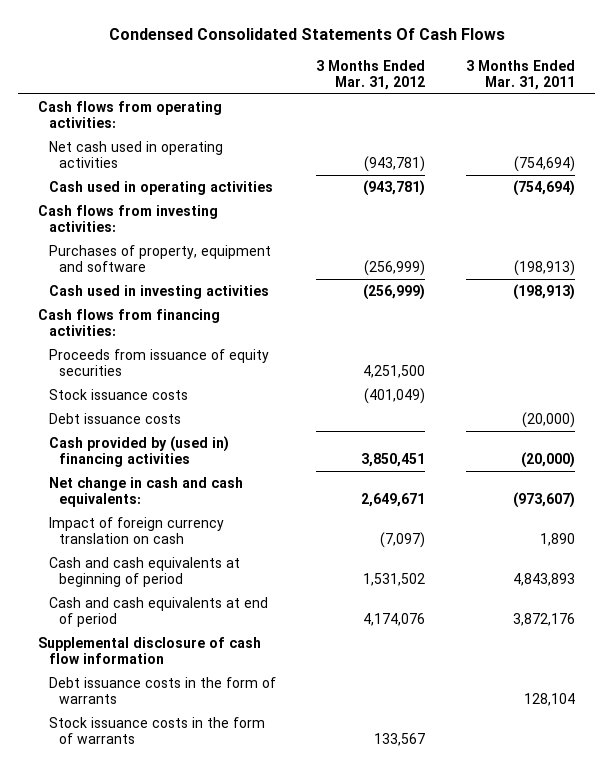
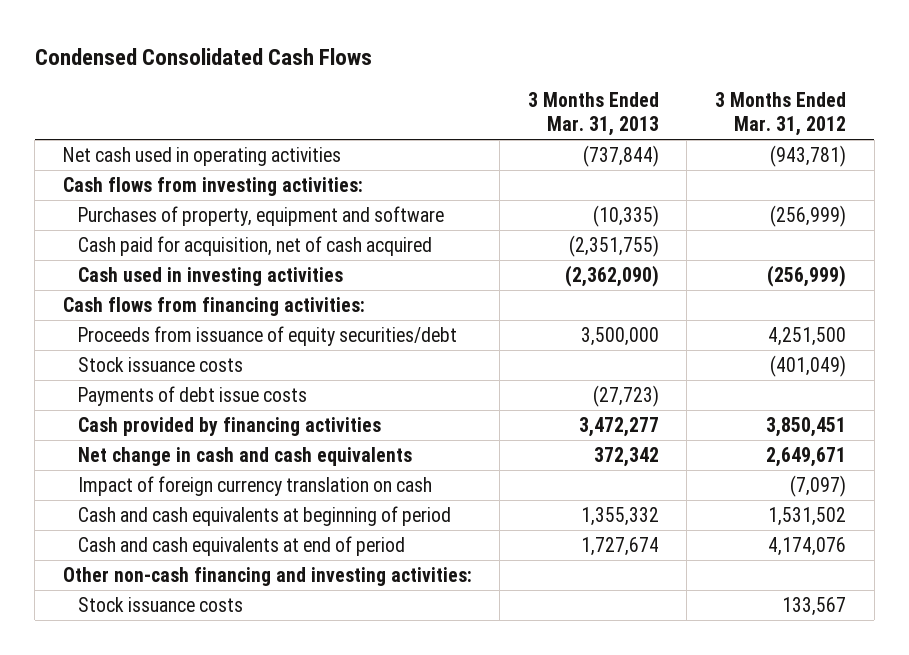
[108,27,505,40] Condensed Consolidated Statements Of Cash Flows -> [34,48,372,66] Condensed Consolidated Cash Flows
[466,59,576,91] 3 Months Ended Mar. 31, 2011 -> none
none -> [527,92,659,137] 3 Months Ended Mar. 31, 2013
[38,100,223,129] Cash flows from operating activities: -> none
[48,180,273,195] Cash used in operating activities -> none
none -> [78,236,433,257] Cash paid for acquisition, net of cash acquired
[48,348,269,377] Proceeds from issuance of equity securities -> [78,326,458,347] Proceeds from issuance of equity securities/debt
[48,412,181,424] Debt issuance costs -> [78,386,308,407] Payments of debt issue costs
[48,435,229,468] Cash provided by (used in) financing activities -> [78,417,382,437] Cash provided by financing activities
[48,476,243,508] Net change in cash and cash equivalents: -> [78,447,413,467] Net change in cash and cash equivalents
[38,636,262,665] Supplemental disclosure of cash flow information -> none
[48,676,276,705] Debt issuance costs in the form of warrants -> none
none -> [62,567,472,587] Other non-cash financing and investing activities:
[48,716,265,745] Stock issuance costs in the form of warrants -> [78,597,244,613] Stock issuance costs

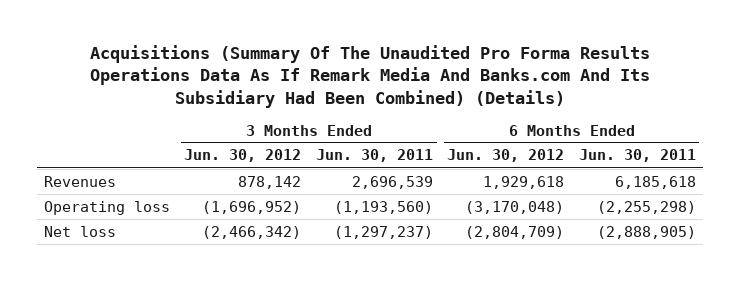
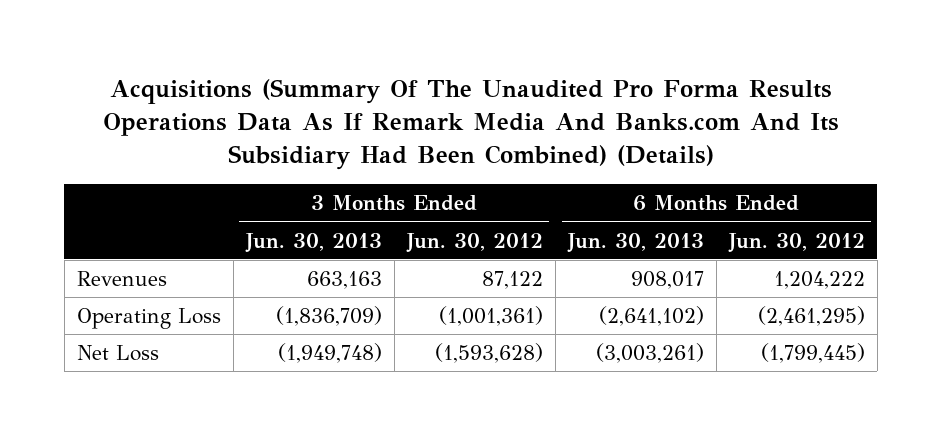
[315,149,433,163] Jun. 30, 2011 -> none
[578,149,696,163] Jun. 30, 2011 -> none
none -> [244,232,382,253] Jun. 30, 2013
none -> [566,232,704,253] Jun. 30, 2013
[238,175,302,189] 878,142 -> [481,271,543,290] 87,122
[483,175,565,189] 1,929,618 -> [773,271,865,290] 1,204,222
[44,200,171,215] Operating loss -> [76,308,221,330] Operating Loss
[202,200,302,214] (1,696,952) -> [438,306,543,327] (1,001,361)
[465,200,565,214] (3,170,048) -> [757,306,865,327] (2,461,295)
[44,225,117,237] Net loss -> [76,345,159,362] Net Loss
[202,225,302,239] (2,466,342) -> [434,343,543,364] (1,593,628)
[465,225,565,239] (2,804,709) -> [760,343,865,364] (1,799,445)

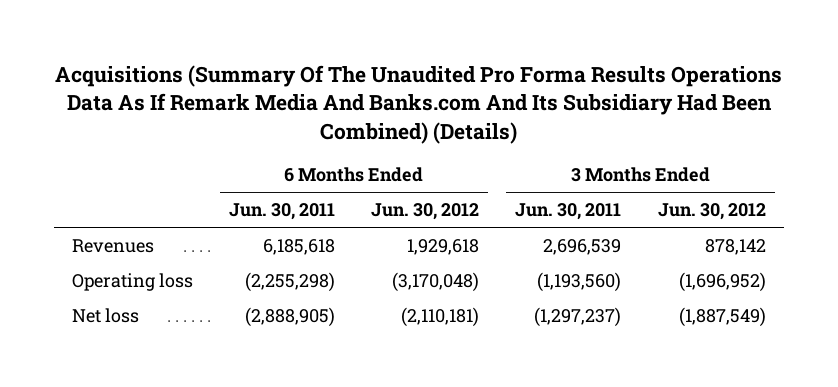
[244,232,382,253] Jun. 30, 2013 -> none
[566,232,704,253] Jun. 30, 2013 -> none
none -> [229,203,336,221] Jun. 30, 2011
none -> [515,203,622,221] Jun. 30, 2011
[481,271,543,290] 87,122 -> [704,239,766,256] 878,142
[773,271,865,290] 1,204,222 -> [407,239,480,256] 1,929,618
[76,308,221,330] Operating Loss -> [71,273,193,292] Operating loss
[438,306,543,327] (1,001,361) -> [678,272,766,293] (1,696,952)
[757,306,865,327] (2,461,295) -> [392,272,480,293] (3,170,048)
[76,345,159,362] Net Loss -> [71,308,139,324] Net loss
[434,343,543,364] (1,593,628) -> [678,307,766,328] (1,887,549)
[760,343,865,364] (1,799,445) -> [401,307,480,328] (2,110,181)

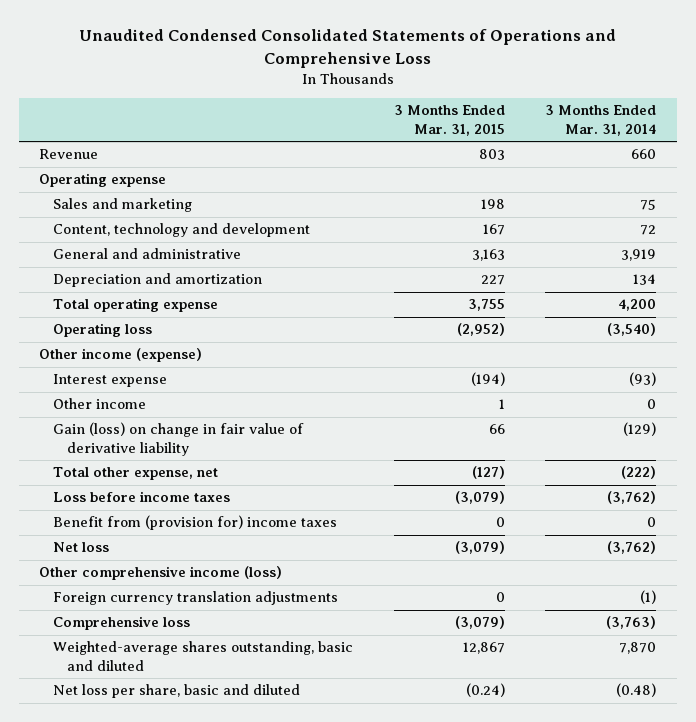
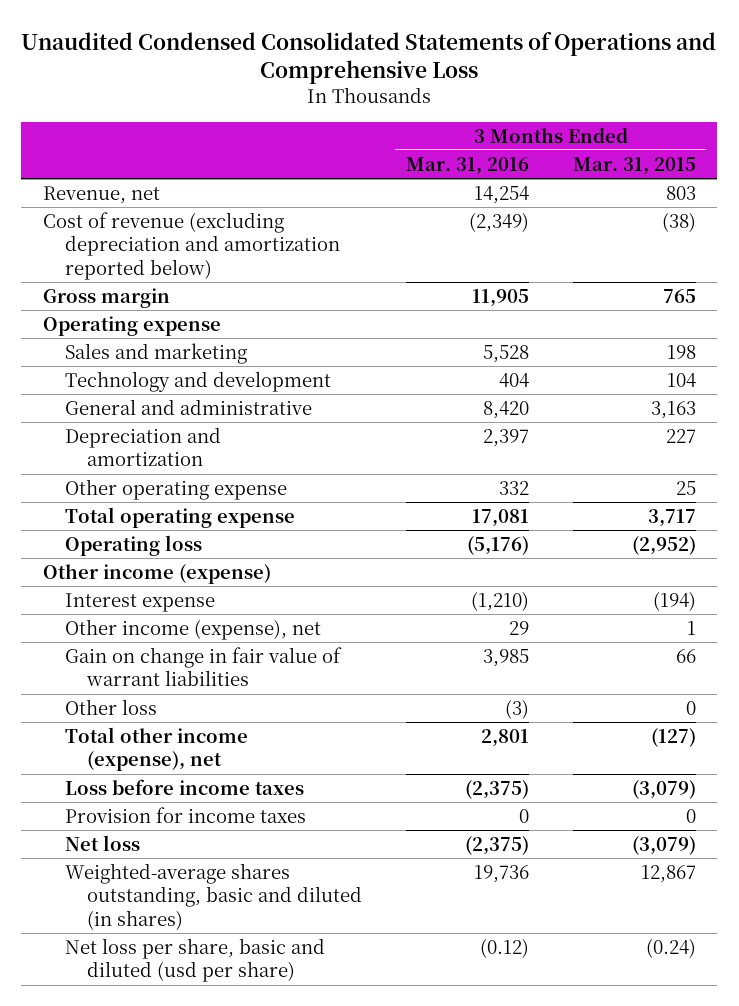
[545,105,657,136] 3 Months Ended Mar. 31, 2014 -> none
none -> [405,156,529,175] Mar. 31, 2016
[39,149,99,160] Revenue -> [43,185,161,204] Revenue, net
none -> [43,211,340,280] Cost of revenue (excluding depreciation and amortization reported below)
none -> [43,287,171,308] Gross margin
[52,223,310,238] Content, technology and development -> [64,370,331,392] Technology and development
[482,224,505,236] 167 -> [666,372,696,387] 104
none -> [64,478,287,500] Other operating expense
[467,299,505,312] 3,755 -> [647,508,696,527] 3,717
[52,398,146,410] Other income -> [64,618,321,640] Other income (expense), net
[52,422,304,456] Gain (loss) on change in fair value of derivative liability -> [64,646,342,687] Gain on change in fair value of warrant liabilities
none -> [64,698,157,715] Other loss
[52,467,218,481] Total other expense, net -> [64,726,248,772] Total other income (expense), net
[52,515,337,531] Benefit from (provision for) income taxes -> [64,806,306,823] Provision for income taxes
[39,566,283,581] Other comprehensive income (loss) -> none
[52,591,338,606] Foreign currency translation adjustments -> none
[52,616,190,631] Comprehensive loss -> none
[52,641,353,671] Weighted-average shares outstanding, basic and diluted -> [64,862,362,930] Weighted-average shares outstanding, basic and diluted (in shares)
[52,684,300,699] Net loss per share, basic and diluted -> [64,937,325,983] Net loss per share, basic and diluted (usd per share)

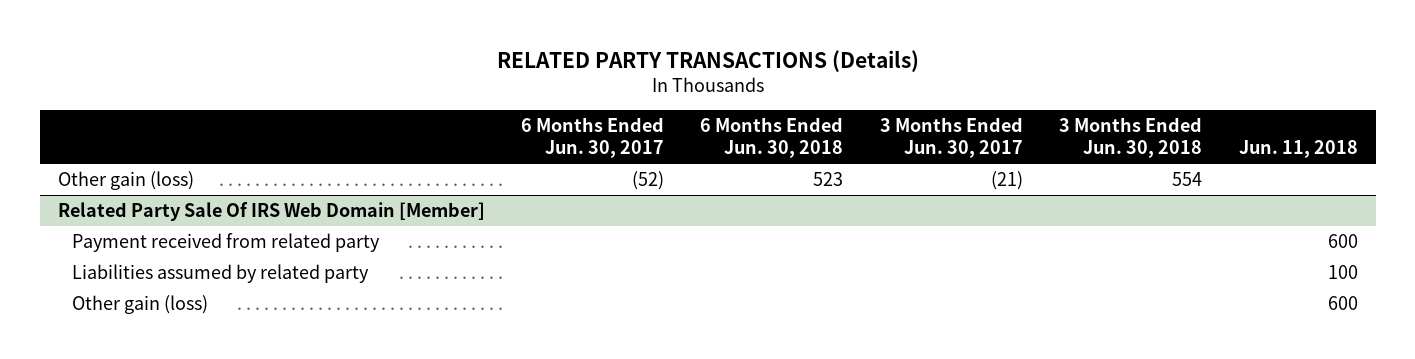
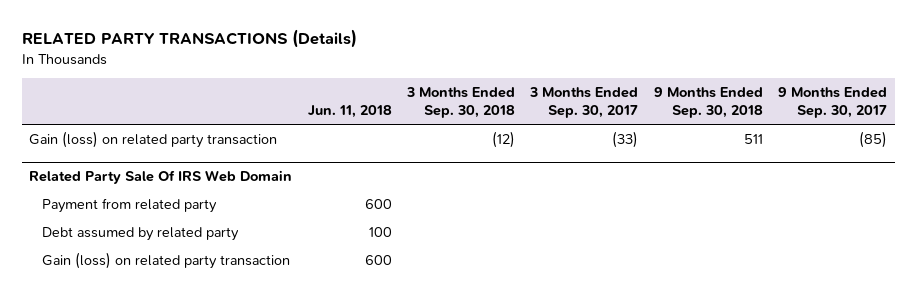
[521,116,665,159] 6 Months Ended Jun. 30, 2017 -> none
[700,116,844,159] 6 Months Ended Jun. 30, 2018 -> none
[879,116,1023,159] 3 Months Ended Jun. 30, 2017 -> none
[1059,116,1203,159] 3 Months Ended Jun. 30, 2018 -> none
none -> [406,86,516,119] 3 Months Ended Sep. 30, 2018
none -> [529,86,639,119] 3 Months Ended Sep. 30, 2017
none -> [653,86,763,119] 9 Months Ended Sep. 30, 2018
none -> [778,86,888,119] 9 Months Ended Sep. 30, 2017
[57,171,194,191] Other gain (loss) -> [29,130,278,148] Gain (loss) on related party transaction
[57,202,485,222] Related Party Sale Of IRS Web Domain [Member] -> [29,170,293,185] Related Party Sale Of IRS Web Domain
[71,233,380,253] Payment received from related party -> [41,197,217,213] Payment from related party
[71,264,369,284] Liabilities assumed by related party -> [41,226,239,241] Debt assumed by related party
[71,295,208,315] Other gain (loss) -> [41,251,290,269] Gain (loss) on related party transaction

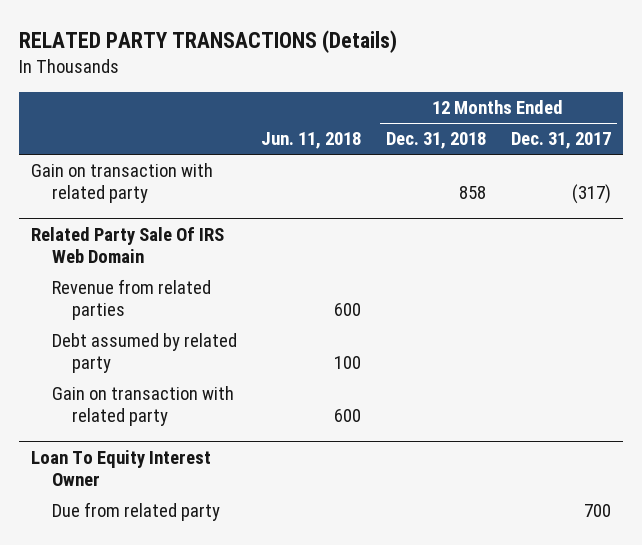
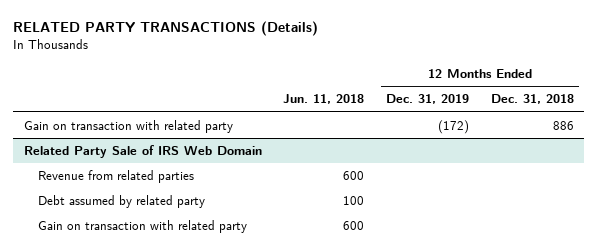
[510,132,611,150] Dec. 31, 2017 -> none
none -> [385,94,469,105] Dec. 31, 2019
[458,185,486,199] 858 -> [552,120,574,130] 886
[31,227,225,263] Related Party Sale Of IRS Web Domain -> [23,144,262,158] Related Party Sale of IRS Web Domain
[31,450,212,486] Loan To Equity Interest Owner -> none
[51,502,220,522] Due from related party -> none

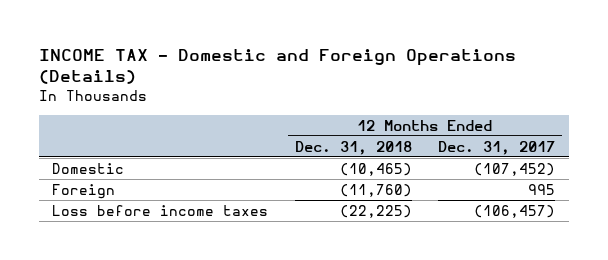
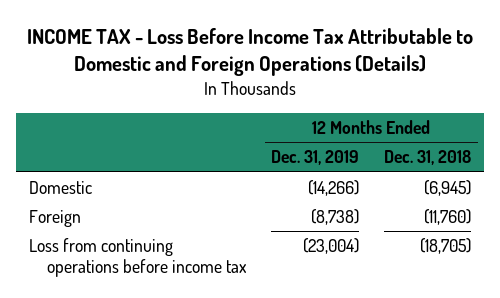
[38,48,516,85] INCOME TAX - Domestic and Foreign Operations (Details) -> [27,27,474,77] INCOME TAX - Loss Before Income Tax Attributable to Domestic and Foreign Operations (Details)
[438,140,556,155] Dec. 31, 2017 -> none
none -> [271,150,360,166] Dec. 31, 2019
[339,162,412,176] (10,465) -> [424,180,472,197] (6,945)
[52,204,269,216] Loss before income taxes -> [28,238,248,278] Loss from continuing operations before income tax
[339,204,412,218] (22,225) -> [420,238,472,255] (18,705)

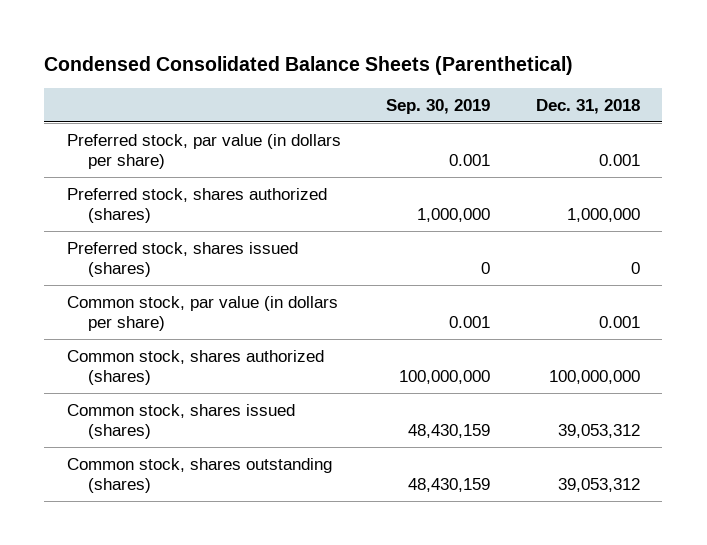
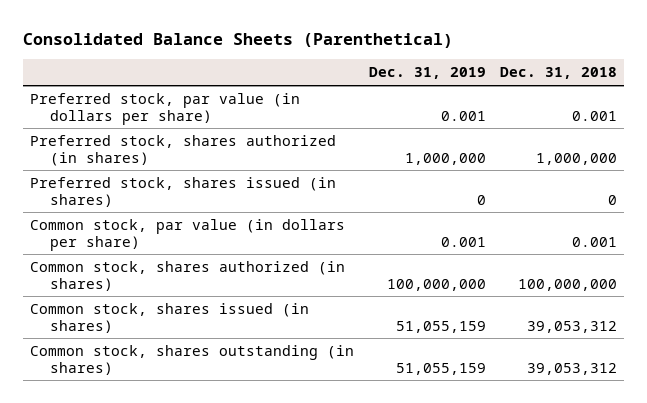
[44,55,574,75] Condensed Consolidated Balance Sheets (Parenthetical) -> [23,33,454,49] Consolidated Balance Sheets (Parenthetical)
[386,98,491,114] Sep. 30, 2019 -> none
none -> [368,67,486,80] Dec. 31, 2019
[67,187,328,224] Preferred stock, shares authorized (shares) -> [30,134,337,166] Preferred stock, shares authorized (in shares)
[67,241,299,278] Preferred stock, shares issued (shares) -> [30,176,337,207] Preferred stock, shares issued (in shares)
[67,349,325,386] Common stock, shares authorized (shares) -> [30,260,346,291] Common stock, shares authorized (in shares)
[67,403,296,440] Common stock, shares issued (shares) -> [30,302,310,333] Common stock, shares issued (in shares)
[67,457,333,494] Common stock, shares outstanding (shares) -> [30,344,355,375] Common stock, shares outstanding (in shares)

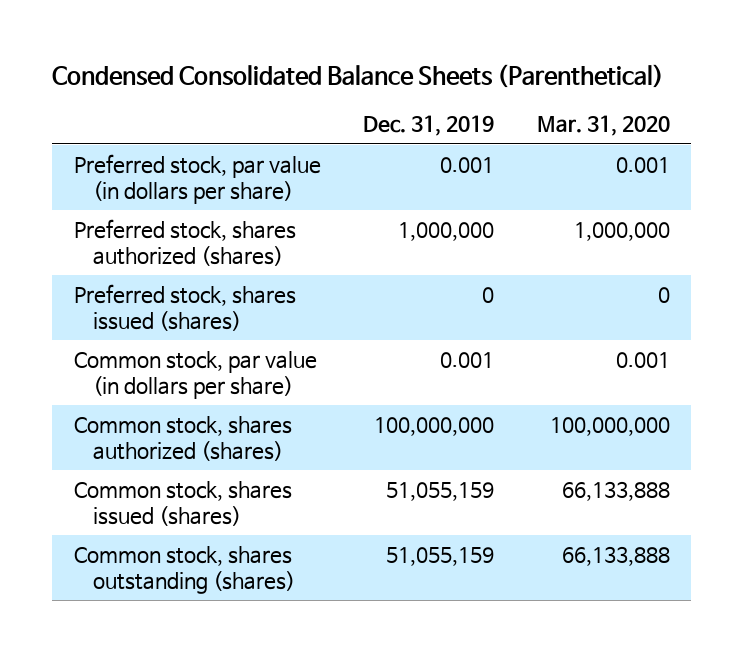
[23,33,454,49] Consolidated Balance Sheets (Parenthetical) -> [52,64,665,89] Condensed Consolidated Balance Sheets (Parenthetical)
[499,67,617,80] Dec. 31, 2018 -> none
none -> [536,115,670,137] Mar. 31, 2020
[30,134,337,166] Preferred stock, shares authorized (in shares) -> [73,219,296,266] Preferred stock, shares authorized (shares)
[30,176,337,207] Preferred stock, shares issued (in shares) -> [73,284,296,331] Preferred stock, shares issued (shares)
[30,260,346,291] Common stock, shares authorized (in shares) -> [73,416,292,461] Common stock, shares authorized (shares)
[30,302,310,333] Common stock, shares issued (in shares) -> [73,481,292,526] Common stock, shares issued (shares)
[30,344,355,375] Common stock, shares outstanding (in shares) -> [73,546,295,594] Common stock, shares outstanding (shares)

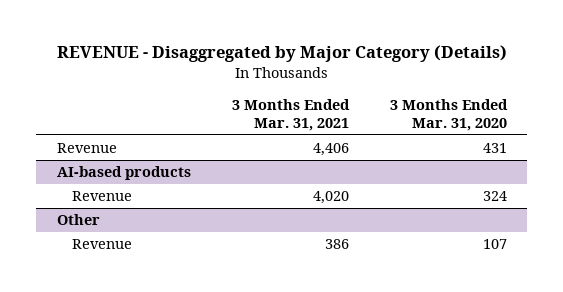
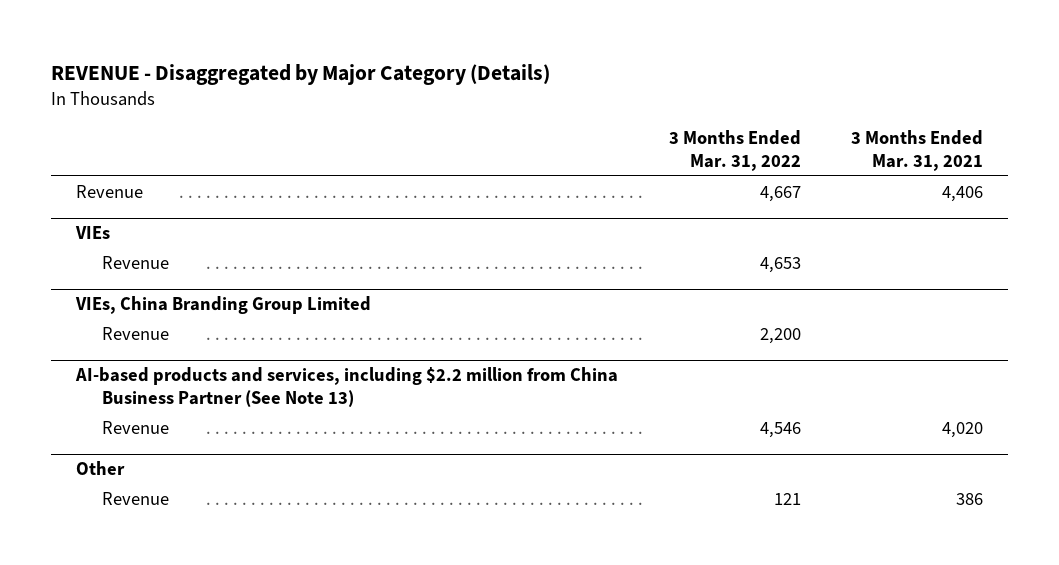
[389,98,508,131] 3 Months Ended Mar. 31, 2020 -> none
none -> [668,130,801,171] 3 Months Ended Mar. 31, 2022
none -> [75,226,111,240] VIEs
none -> [101,255,169,269] Revenue
none -> [75,296,372,315] VIEs, China Branding Group Limited
none -> [101,326,169,340] Revenue
[56,166,191,181] AI-based products -> [75,367,619,407] AI-based products and services, including $2.2 million from China Business Partner (See Note 13)

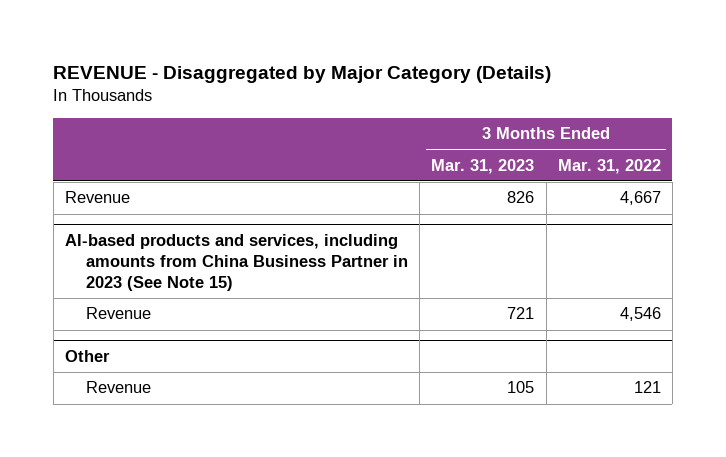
[850,130,983,171] 3 Months Ended Mar. 31, 2021 -> none
none -> [431,158,535,174] Mar. 31, 2023
[75,226,111,240] VIEs -> none
[101,255,169,269] Revenue -> none
[75,296,372,315] VIEs, China Branding Group Limited -> none
[101,326,169,340] Revenue -> none
[75,367,619,407] AI-based products and services, including $2.2 million from China Business Partner (See Note 13) -> [65,233,409,291] AI-based products and services, including amounts from China Business Partner in 2023 (See Note 15)

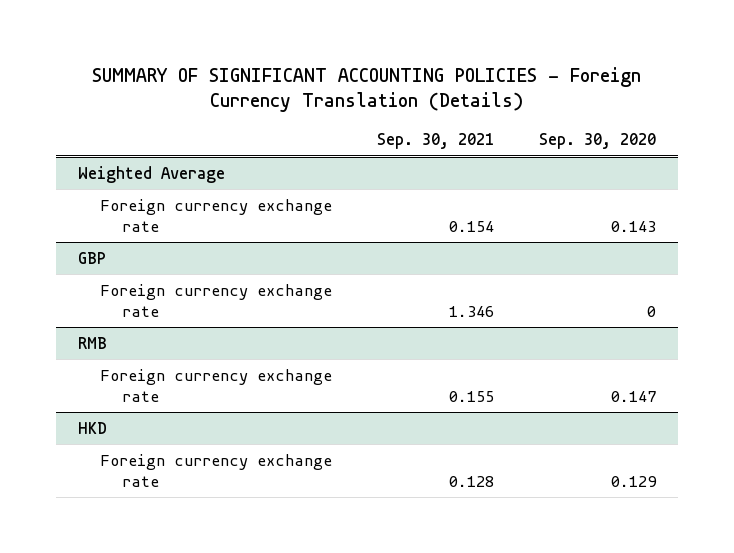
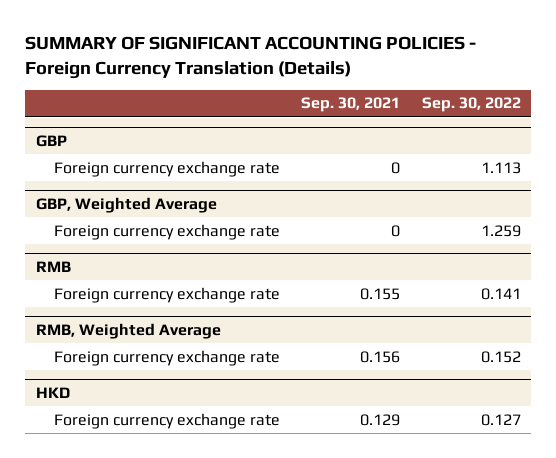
[538,133,656,150] Sep. 30, 2020 -> none
none -> [421,97,521,113] Sep. 30, 2022
[78,165,226,183] Weighted Average -> none
[99,198,332,232] Foreign currency exchange rate -> none
[448,305,494,317] 1.346 -> [391,161,401,174] 0
none -> [35,197,217,214] GBP, Weighted Average
none -> [53,223,280,240] Foreign currency exchange rate
none -> [35,323,221,340] RMB, Weighted Average
none -> [53,349,280,366] Foreign currency exchange rate
[448,475,494,487] 0.128 -> [360,413,401,426] 0.129

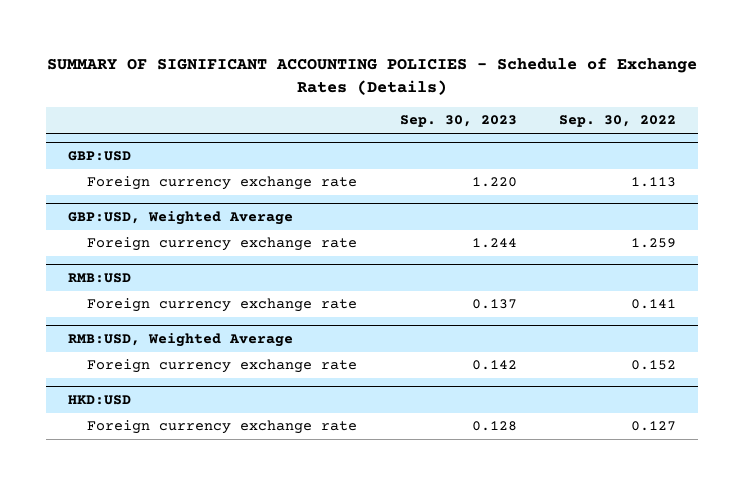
[24,36,476,80] SUMMARY OF SIGNIFICANT ACCOUNTING POLICIES - Foreign Currency Translation (Details) -> [47,58,698,96] SUMMARY OF SIGNIFICANT ACCOUNTING POLICIES - Schedule of Exchange Rates (Details)
[301,97,401,113] Sep. 30, 2021 -> none
none -> [399,115,517,128] Sep. 30, 2023
[35,135,67,148] GBP -> [67,151,131,162] GBP:USD
[35,197,217,214] GBP, Weighted Average -> [67,211,293,226] GBP:USD, Weighted Average
[35,261,71,273] RMB -> [67,273,131,284] RMB:USD
[35,323,221,340] RMB, Weighted Average -> [67,333,293,348] RMB:USD, Weighted Average
[35,387,70,399] HKD -> [67,395,131,406] HKD:USD

